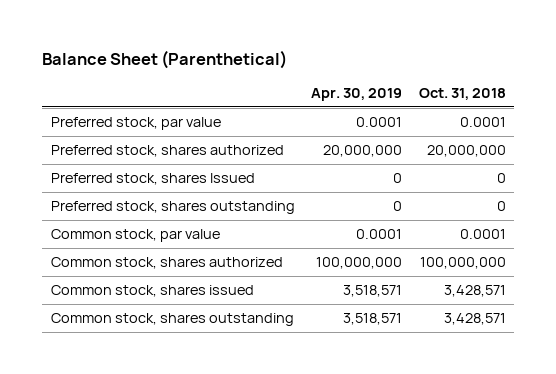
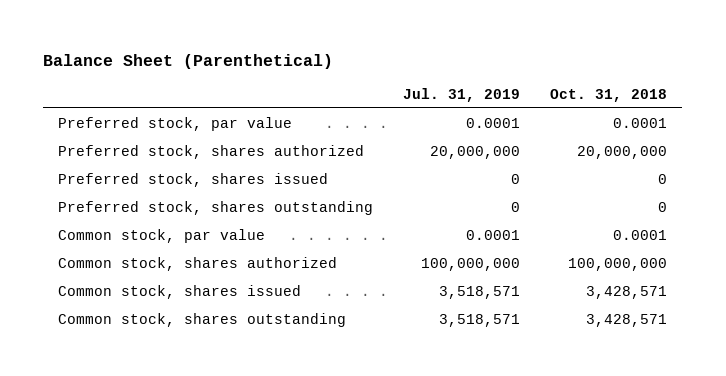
[311,87,403,101] Apr. 30, 2019 -> none
none -> [403,87,521,102] Jul. 31, 2019
[50,173,255,186] Preferred stock, shares Issued -> [58,172,329,187] Preferred stock, shares issued

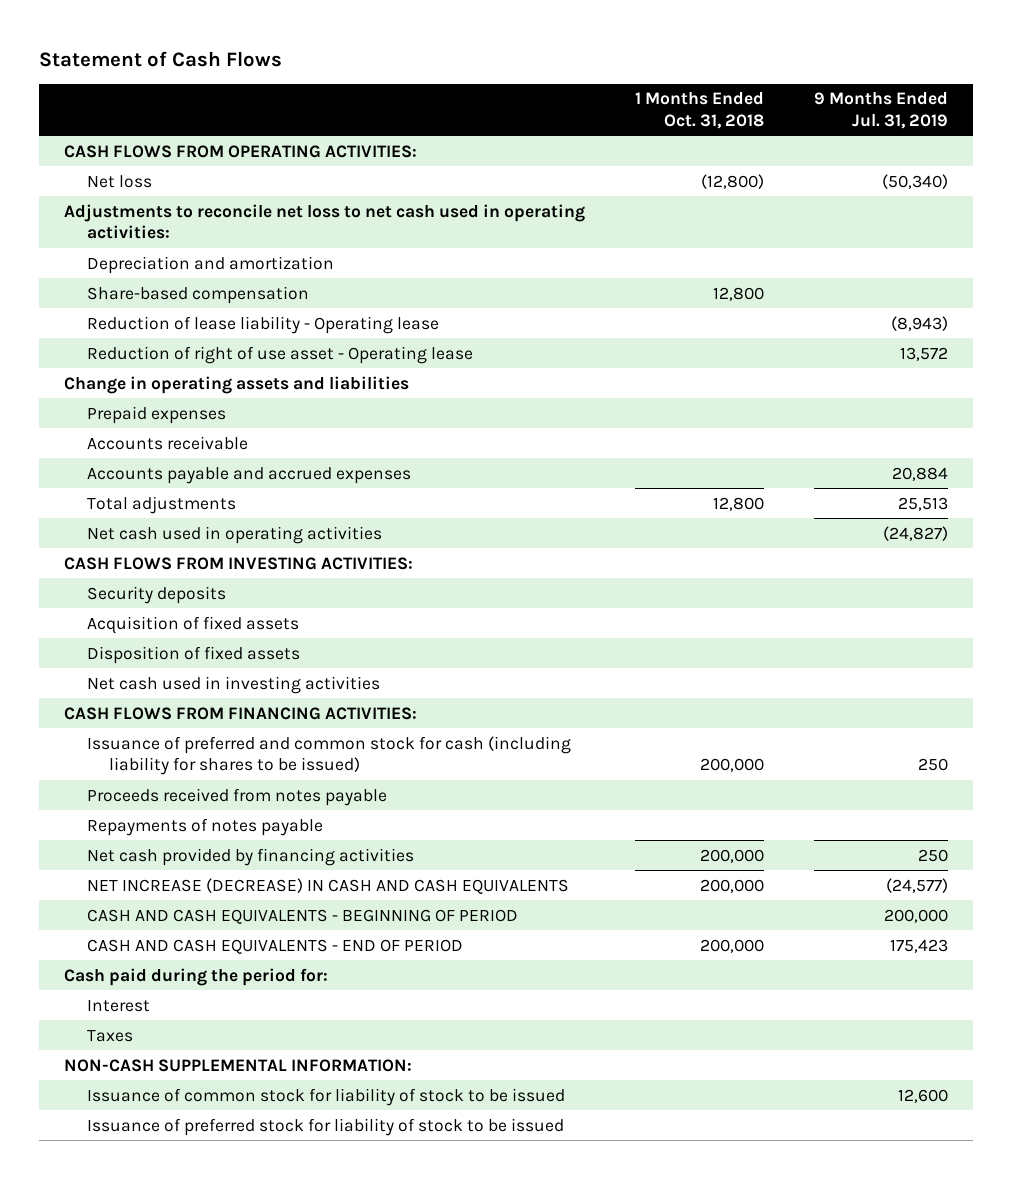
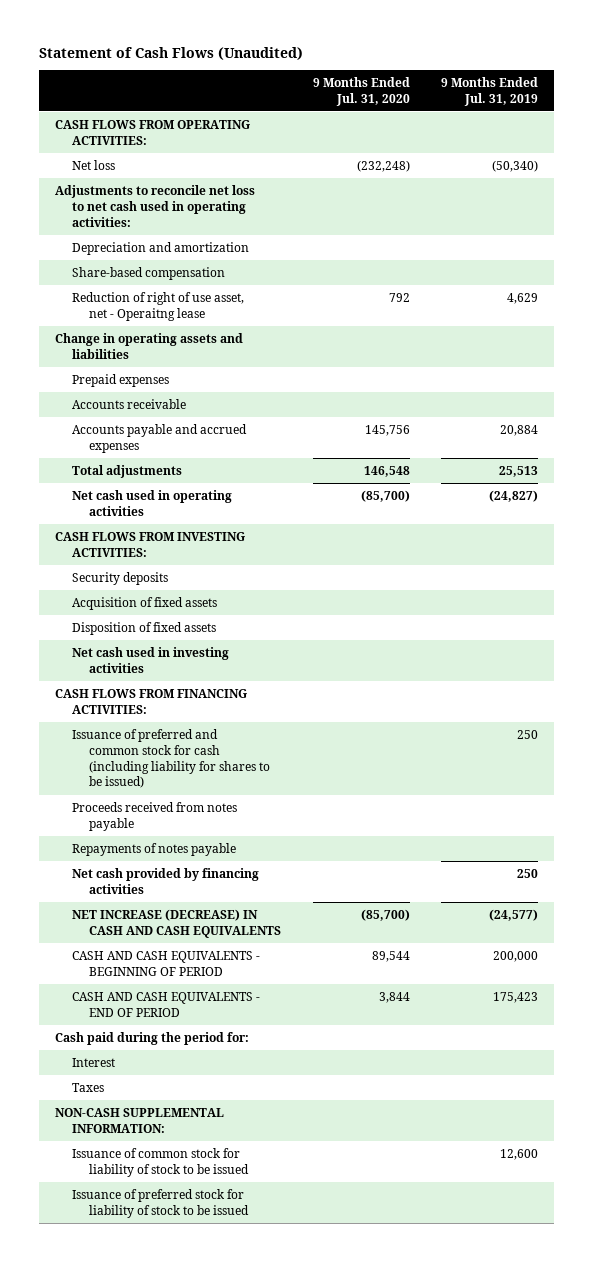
[38,51,282,68] Statement of Cash Flows -> [38,46,303,60] Statement of Cash Flows (Unaudited)
[634,92,764,129] 1 Months Ended Oct. 31, 2018 -> none
none -> [312,76,410,106] 9 Months Ended Jul. 31, 2020
[86,315,439,334] Reduction of lease liability - Operating lease -> none
[86,345,473,364] Reduction of right of use asset - Operating lease -> [71,292,244,321] Reduction of right of use asset, net - Operaitng lease
[899,346,948,361] 13,572 -> [507,293,539,305] 4,629

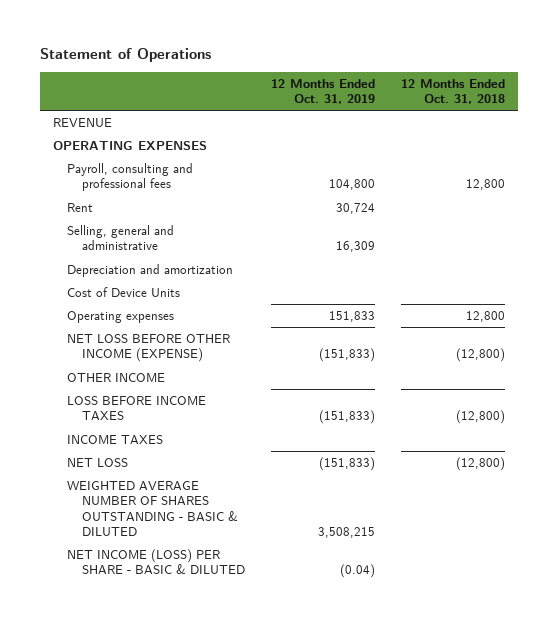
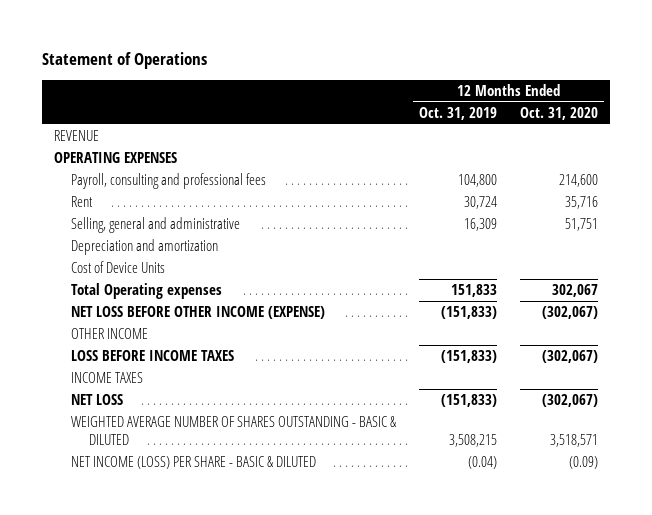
[401,78,506,104] 12 Months Ended Oct. 31, 2018 -> none
none -> [520,107,599,121] Oct. 31, 2020
[67,310,175,323] Operating expenses -> [71,283,223,300] Total Operating expenses

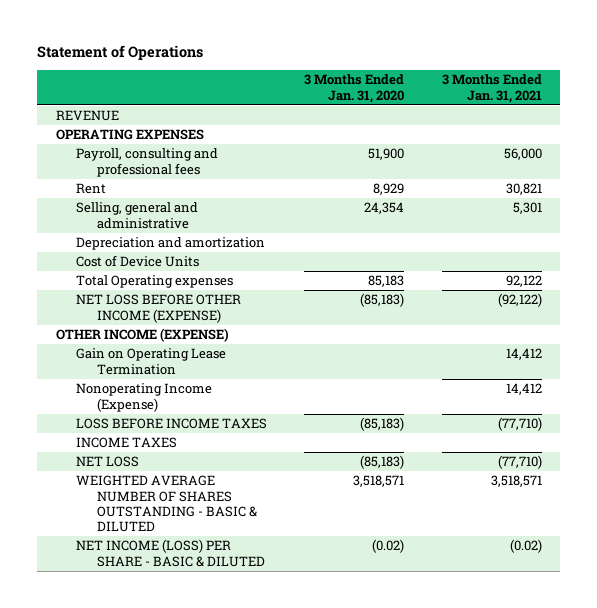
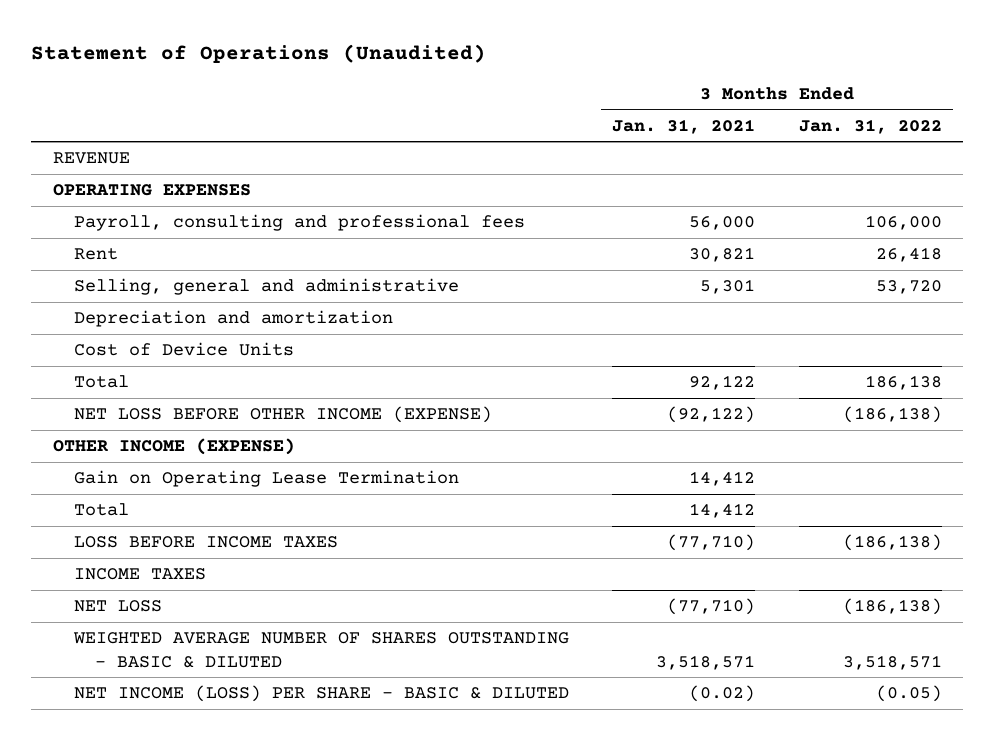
[37,45,204,61] Statement of Operations -> [30,44,486,64] Statement of Operations (Unaudited)
[304,74,405,103] 3 Months Ended Jan. 31, 2020 -> none
none -> [798,118,942,134] Jan. 31, 2022
[76,275,234,289] Total Operating expenses -> [73,375,129,389] Total
[76,383,213,412] Nonoperating Income (Expense) -> [73,503,129,517] Total

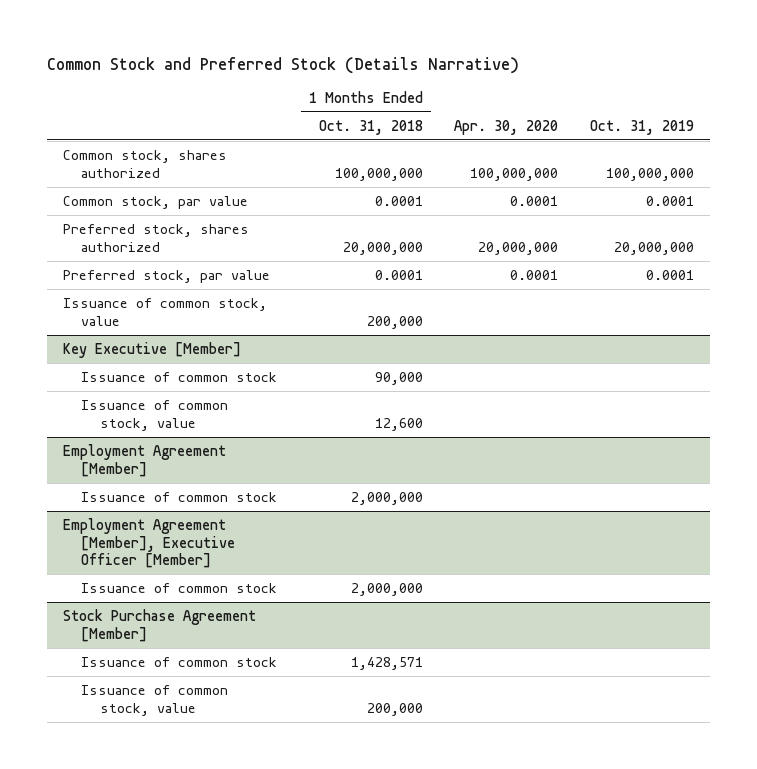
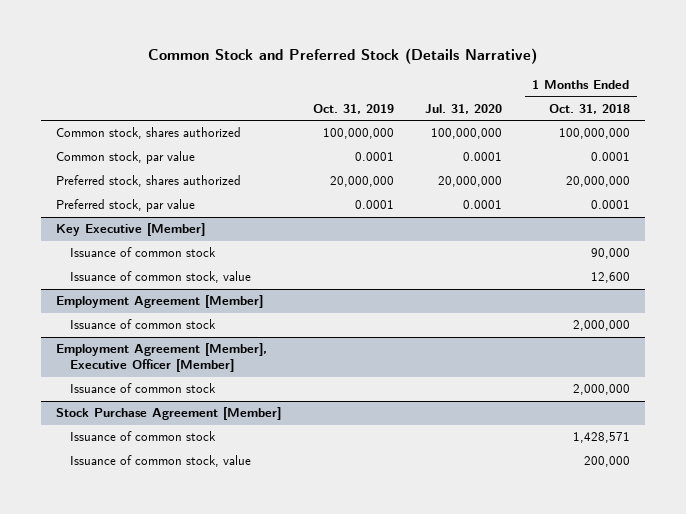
[454,119,559,135] Apr. 30, 2020 -> none
none -> [424,103,502,114] Jul. 31, 2020
[63,297,268,326] Issuance of common stock, value -> none

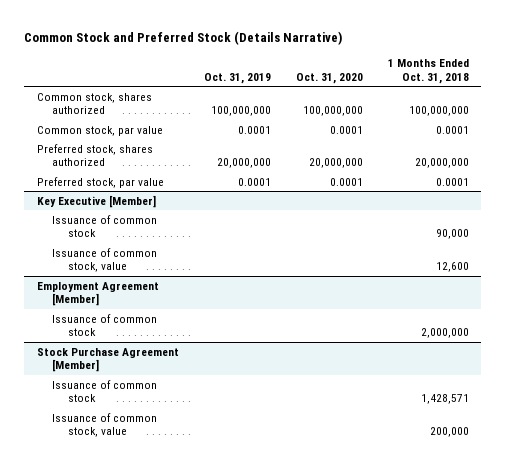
[424,103,502,114] Jul. 31, 2020 -> none
none -> [295,72,363,84] Oct. 31, 2020
[56,343,268,373] Employment Agreement [Member], Executive Officer [Member] -> none
[69,383,216,394] Issuance of common stock -> none

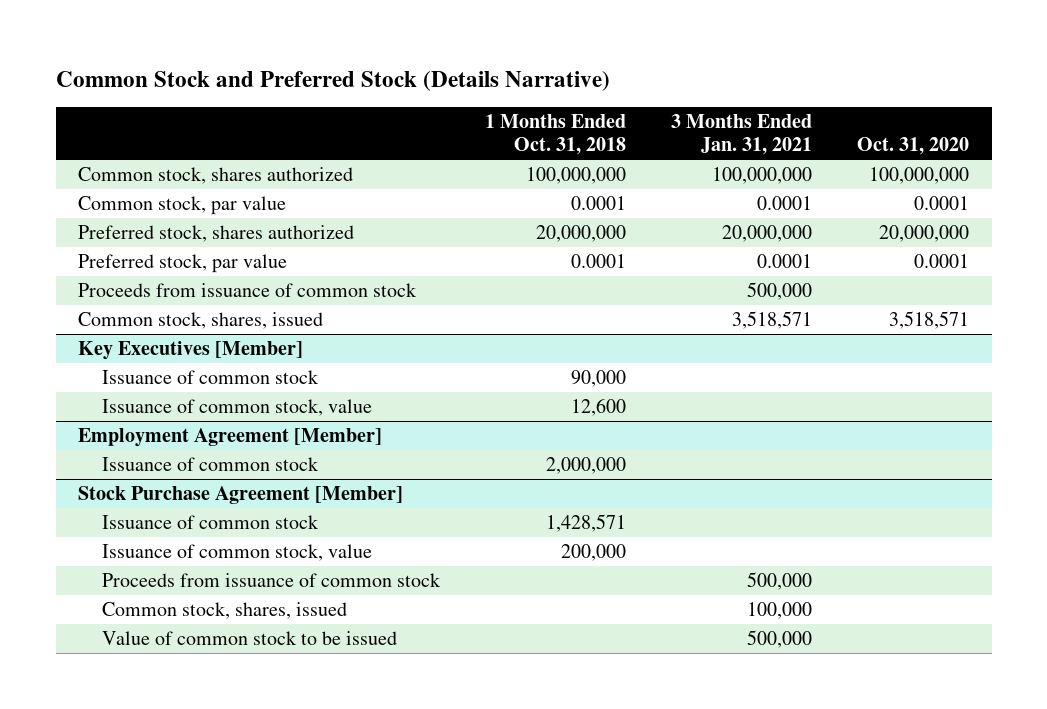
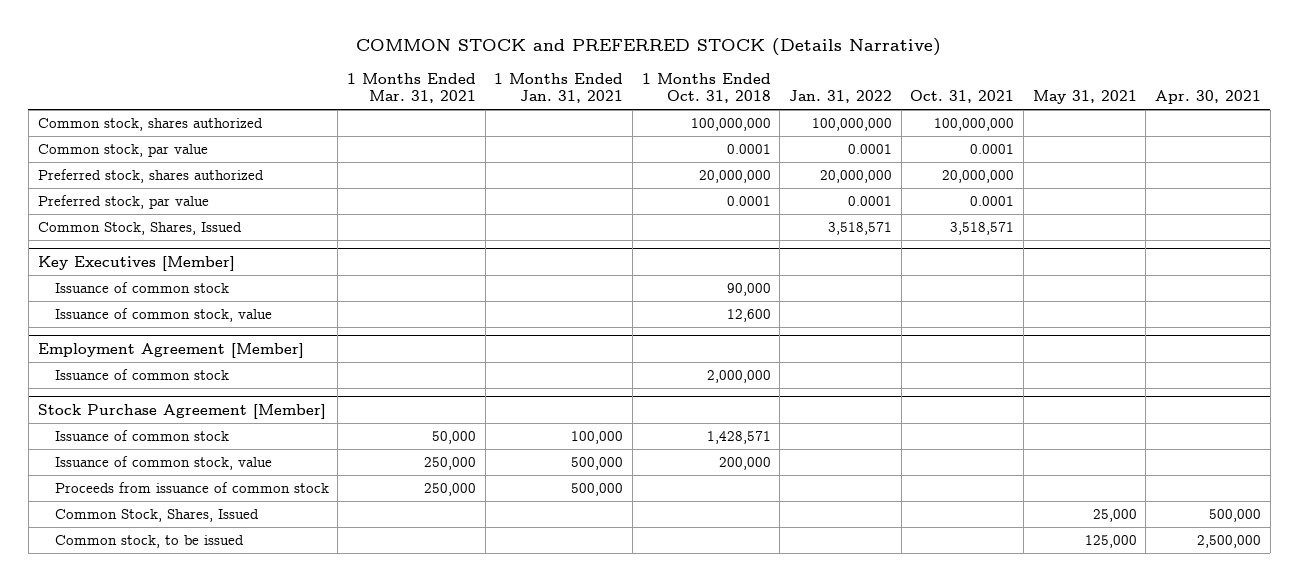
[55,70,610,91] Common Stock and Preferred Stock (Details Narrative) -> [356,38,942,57] COMMON STOCK and PREFERRED STOCK (Details Narrative)
[670,114,812,156] 3 Months Ended Jan. 31, 2021 -> none
[857,137,970,156] Oct. 31, 2020 -> none
none -> [347,72,477,104] 1 Months Ended Mar. 31, 2021
none -> [494,72,624,104] 1 Months Ended Jan. 31, 2021
none -> [789,90,893,104] Jan. 31, 2022
none -> [910,90,1015,104] Oct. 31, 2021
none -> [1032,90,1137,105] May 31, 2021
none -> [1155,90,1262,105] Apr. 30, 2021
[78,283,418,298] Proceeds from issuance of common stock -> none
[78,312,324,330] Common stock, shares, issued -> [37,222,242,236] Common Stock, Shares, Issued
[101,602,347,620] Common stock, shares, issued -> [54,509,259,523] Common Stock, Shares, Issued
[101,631,397,646] Value of common stock to be issued -> [54,535,244,549] Common stock, to be issued

